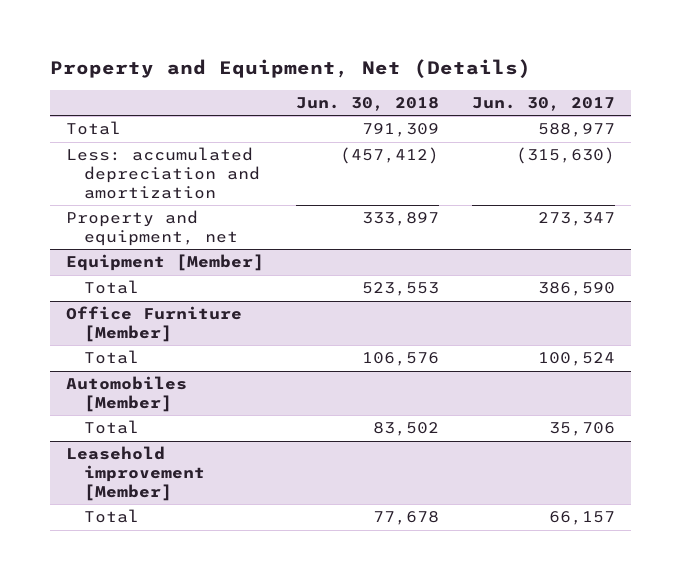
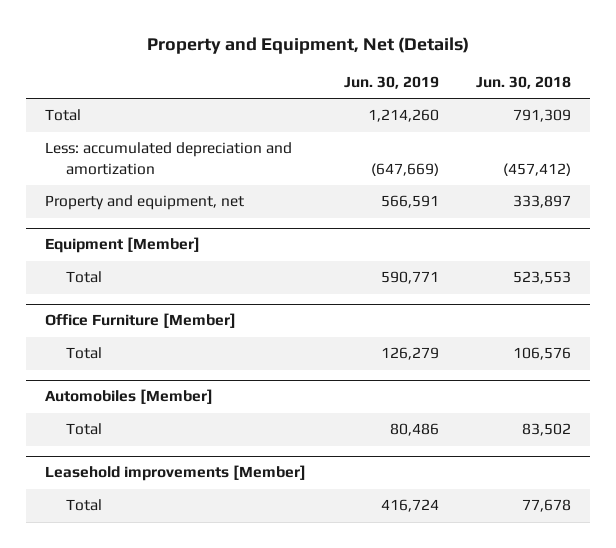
[471,97,615,112] Jun. 30, 2017 -> none
none -> [343,76,439,90] Jun. 30, 2019
[66,446,206,501] Leasehold improvement [Member] -> [44,465,306,482] Leasehold improvements [Member]

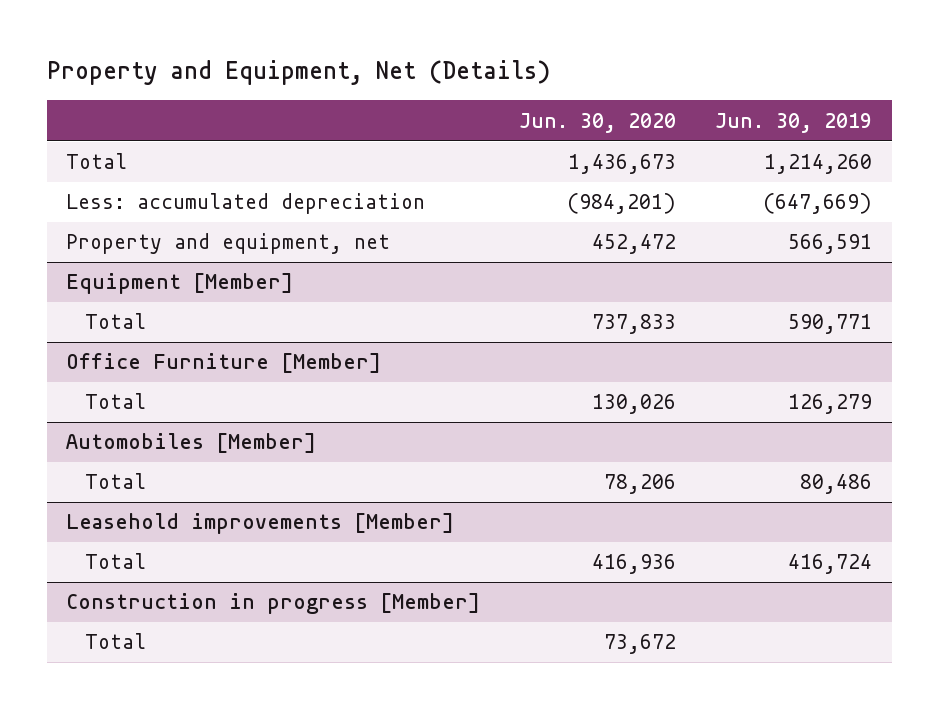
[476,76,572,90] Jun. 30, 2018 -> none
none -> [519,112,677,133] Jun. 30, 2020
[44,142,292,175] Less: accumulated depreciation and amortization -> [66,193,426,215] Less: accumulated depreciation
none -> [66,593,481,615] Construction in progress [Member]
none -> [84,633,146,650] Total

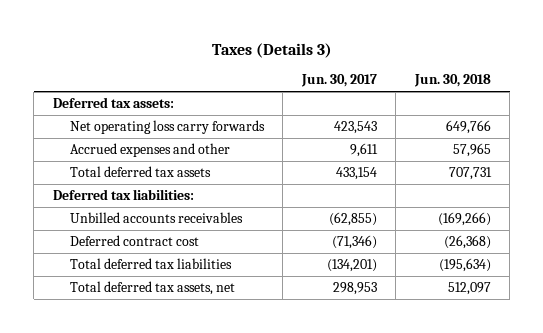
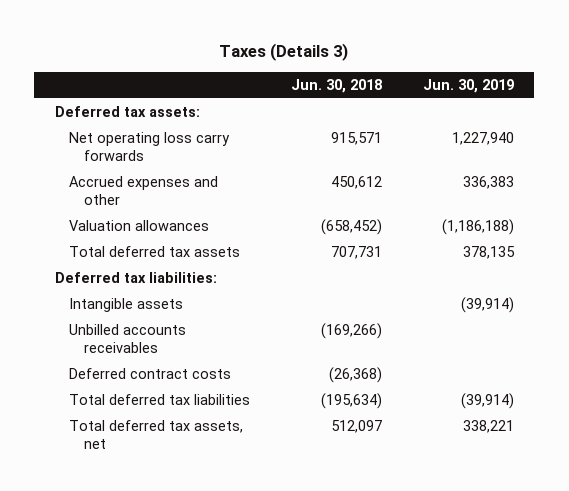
[300,74,377,88] Jun. 30, 2017 -> none
none -> [422,78,514,93] Jun. 30, 2019
[445,120,491,135] 649,766 -> [330,132,382,146] 915,571
[452,143,491,158] 57,965 -> [330,176,382,190] 450,612
none -> [69,220,210,232] Valuation allowances
none -> [69,298,184,313] Intangible assets
[69,235,199,247] Deferred contract cost -> [69,368,232,380] Deferred contract costs

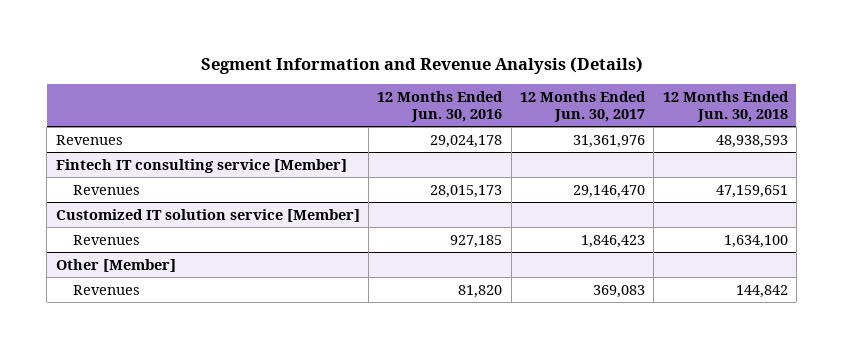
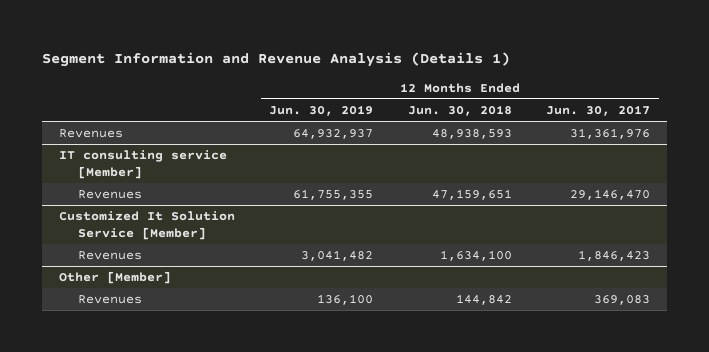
[200,56,643,74] Segment Information and Revenue Analysis (Details) -> [41,52,510,68] Segment Information and Revenue Analysis (Details 1)
[377,90,504,123] 12 Months Ended Jun. 30, 2016 -> none
none -> [269,105,374,117] Jun. 30, 2019
[55,158,347,173] Fintech IT consulting service [Member] -> [59,150,228,180] IT consulting service [Member]
[55,208,360,222] Customized IT solution service [Member] -> [59,211,236,241] Customized It Solution Service [Member]

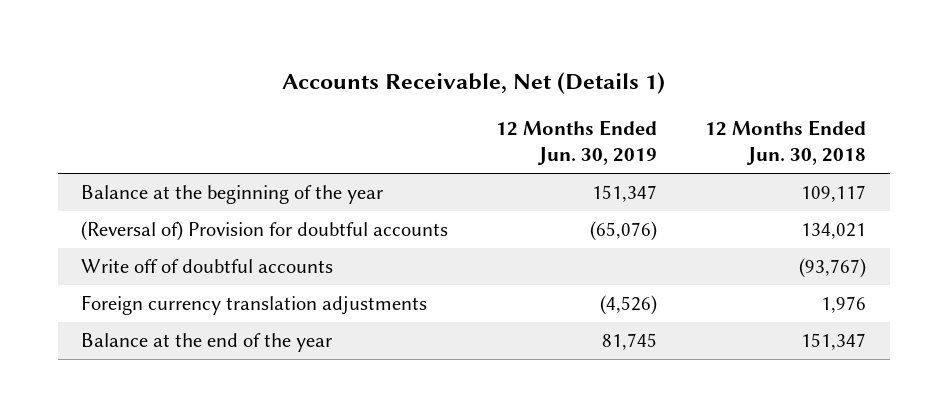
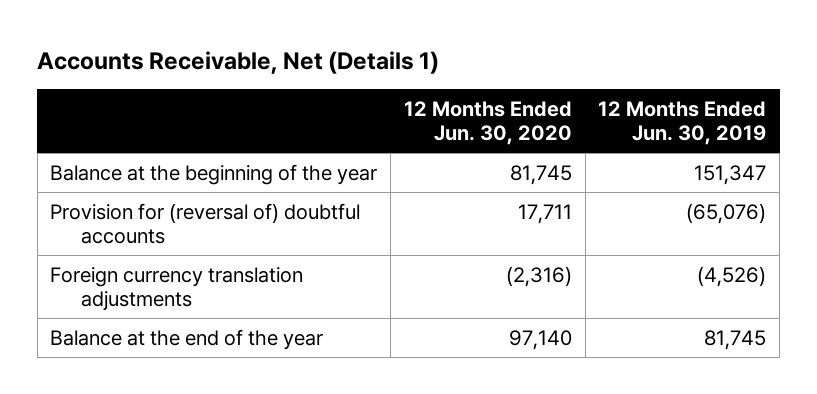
[704,119,866,166] 12 Months Ended Jun. 30, 2018 -> none
none -> [403,101,572,145] 12 Months Ended Jun. 30, 2020
[81,259,334,274] Write off of doubtful accounts -> none
[81,221,449,242] (Reversal of) Provision for doubtful accounts -> [50,202,361,244] Provision for (reversal of) doubtful accounts

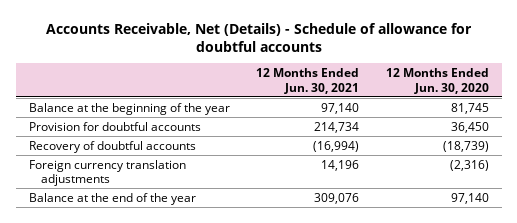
[37,50,440,74] Accounts Receivable, Net (Details 1) -> [45,22,472,52] Accounts Receivable, Net (Details) - Schedule of allowance for doubtful accounts
[598,101,767,145] 12 Months Ended Jun. 30, 2019 -> none
none -> [256,67,360,94] 12 Months Ended Jun. 30, 2021
[50,202,361,244] Provision for (reversal of) doubtful accounts -> [28,121,201,131] Provision for doubtful accounts
[517,203,572,224] 17,711 -> [450,121,489,133] 36,450
none -> [28,140,196,153] Recovery of doubtful accounts

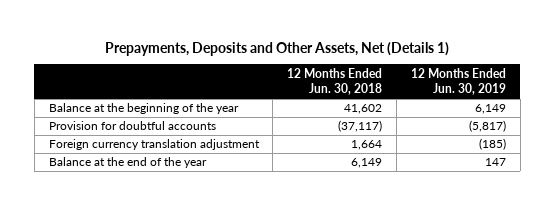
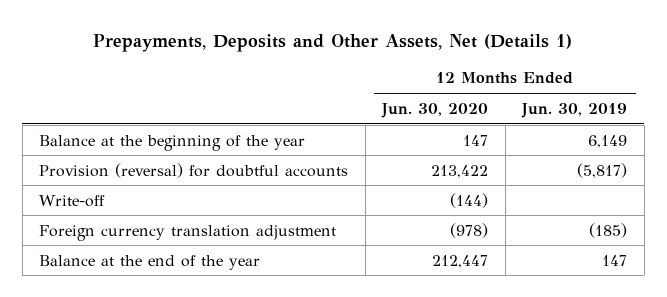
[287,67,383,96] 12 Months Ended Jun. 30, 2018 -> none
none -> [381,102,489,118] Jun. 30, 2020
[48,121,216,131] Provision for doubtful accounts -> [39,162,349,178] Provision (reversal) for doubtful accounts
none -> [39,194,106,207] Write-off

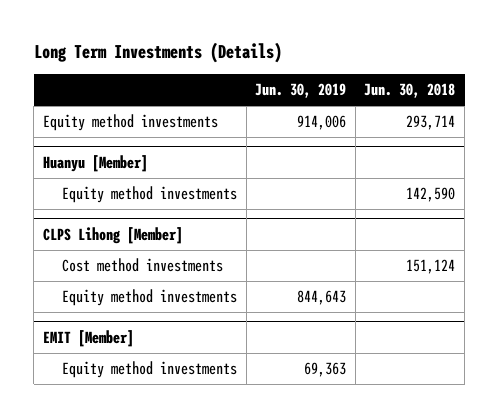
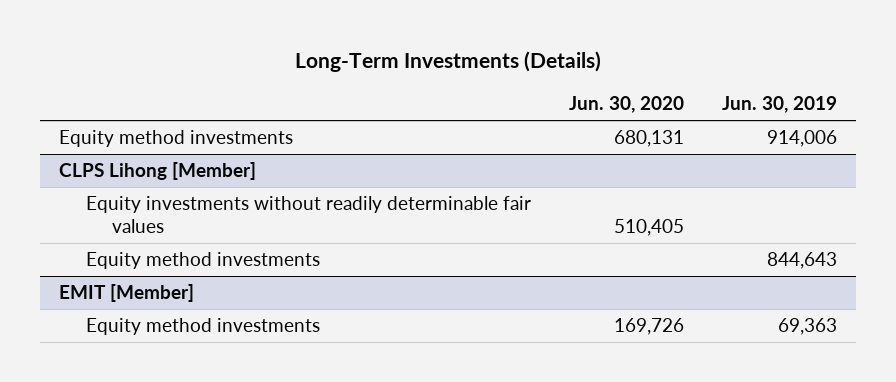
[33,42,282,64] Long Term Investments (Details) -> [295,51,602,73] Long-Term Investments (Details)
[364,83,456,99] Jun. 30, 2018 -> none
none -> [568,96,684,114] Jun. 30, 2020
[42,154,148,172] Huanyu [Member] -> none
[61,186,237,204] Equity method investments -> none
[61,258,223,273] Cost method investments -> [85,196,531,234] Equity investments without readily determinable fair values

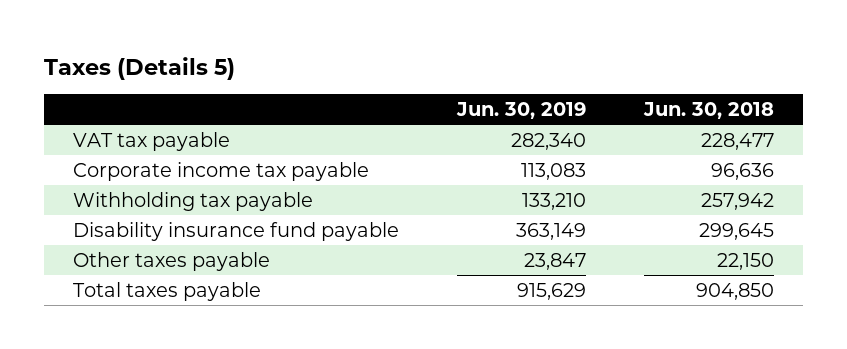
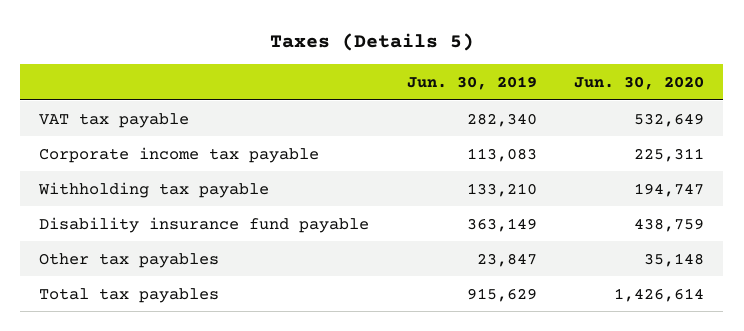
[642,102,774,120] Jun. 30, 2018 -> none
none -> [574,76,705,91] Jun. 30, 2020
[73,251,271,271] Other taxes payable -> [39,252,220,268] Other tax payables
[73,281,262,301] Total taxes payable -> [39,287,220,303] Total tax payables

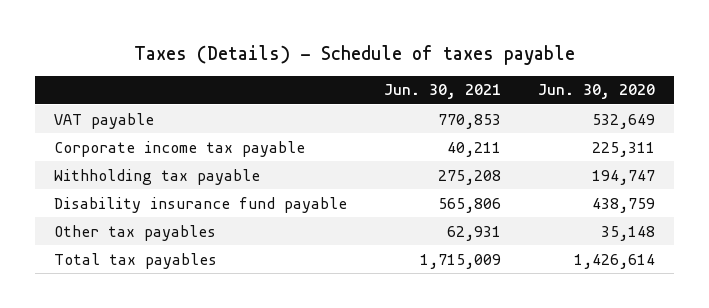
[269,33,474,52] Taxes (Details 5) -> [133,44,575,65] Taxes (Details) - Schedule of taxes payable
[406,76,537,91] Jun. 30, 2019 -> none
none -> [384,84,502,100] Jun. 30, 2021
[39,112,190,128] VAT tax payable -> [53,112,154,129] VAT payable

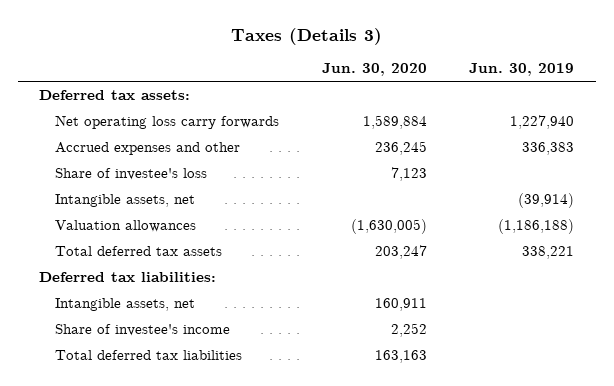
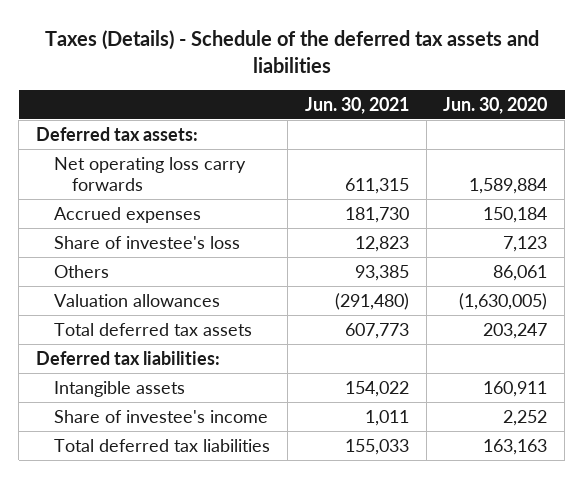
[230,27,382,45] Taxes (Details 3) -> [44,29,539,73] Taxes (Details) - Schedule of the deferred tax assets and liabilities
[469,63,575,77] Jun. 30, 2019 -> none
none -> [304,96,409,114] Jun. 30, 2021
[54,142,240,156] Accrued expenses and other -> [53,206,201,223] Accrued expenses
[374,141,427,156] 236,245 -> [483,206,548,223] 150,184
[54,194,195,208] Intangible assets, net -> none
none -> [53,264,109,278] Others
[54,298,195,312] Intangible assets, net -> [53,380,185,397] Intangible assets

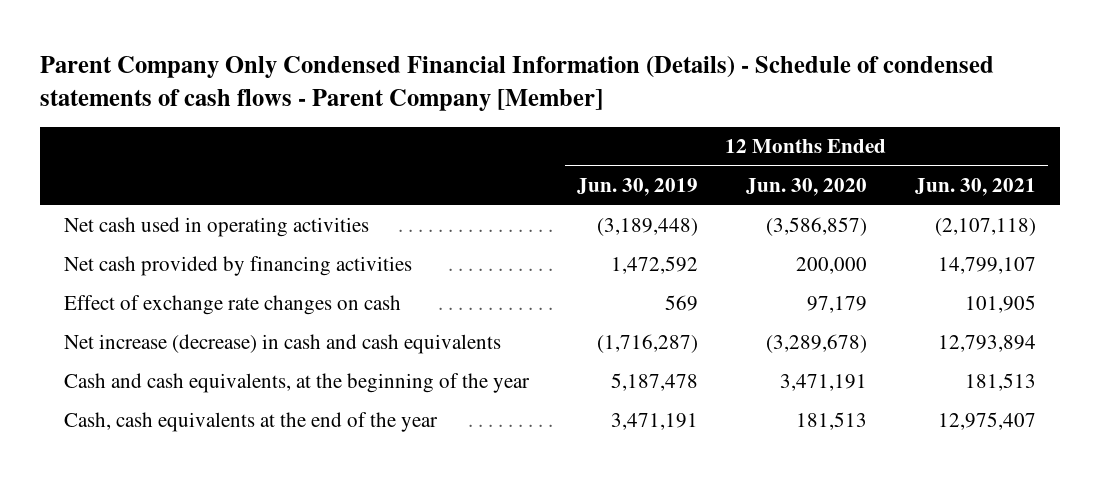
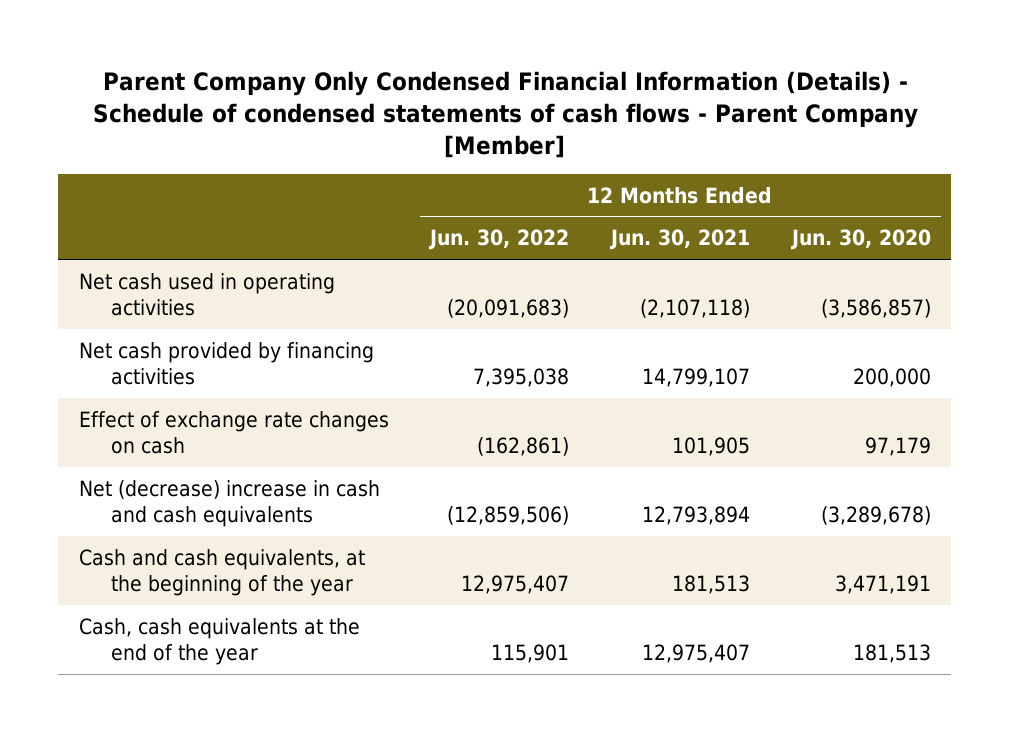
[576,178,698,197] Jun. 30, 2019 -> none
none -> [428,229,570,251] Jun. 30, 2022
[63,334,501,355] Net increase (decrease) in cash and cash equivalents -> [78,479,380,528] Net (decrease) increase in cash and cash equivalents

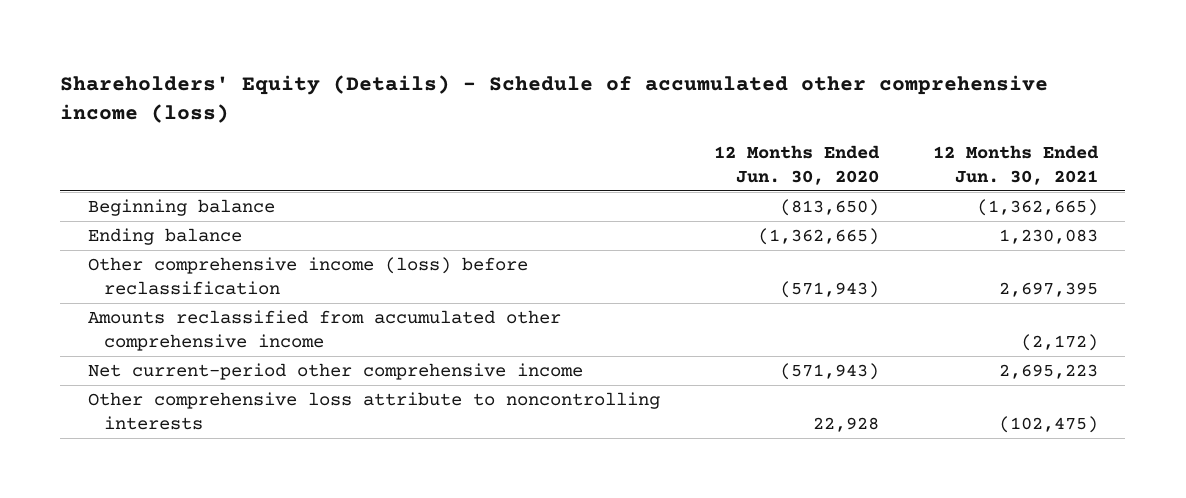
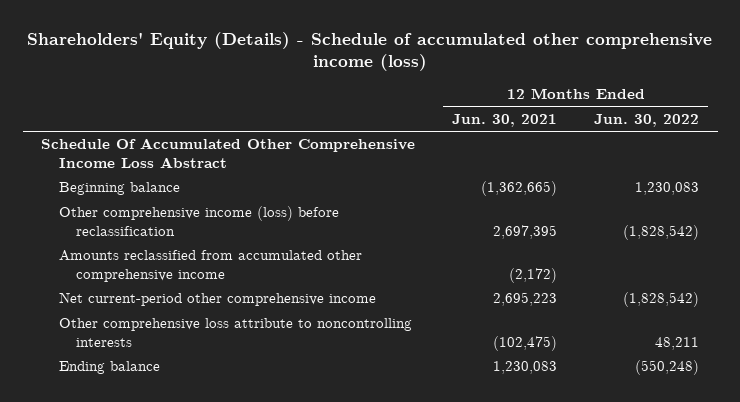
[713,145,880,185] 12 Months Ended Jun. 30, 2020 -> none
none -> [594,113,700,127] Jun. 30, 2022
none -> [41,138,416,169] Schedule Of Accumulated Other Comprehensive Income Loss Abstract
[87,228,242,246] Ending balance -> [58,361,160,375] Ending balance

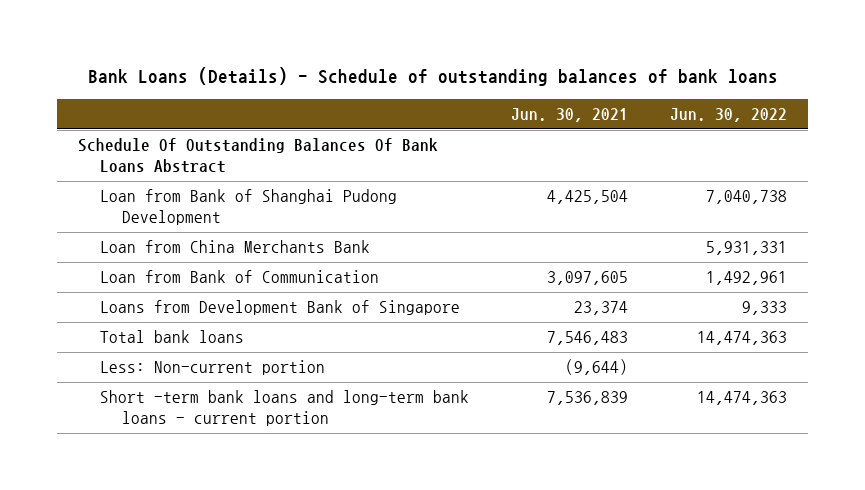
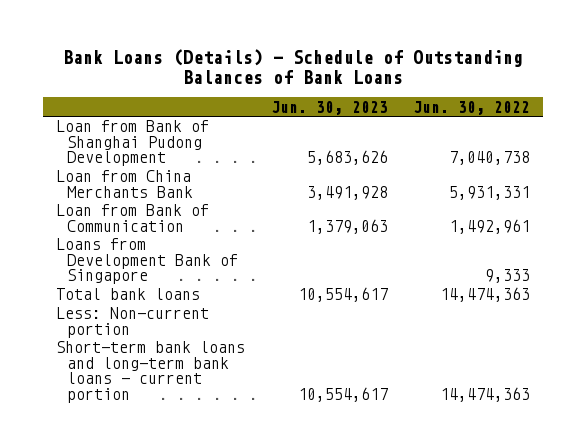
[87,67,778,87] Bank Loans (Details) - Schedule of outstanding balances of bank loans -> [63,48,524,85] Bank Loans (Details) - Schedule of Outstanding Balances of Bank Loans
[511,107,629,122] Jun. 30, 2021 -> none
none -> [270,100,388,115] Jun. 30, 2023
[78,138,439,174] Schedule Of Outstanding Balances Of Bank Loans Abstract -> none
[100,390,470,427] Short -term bank loans and long-term bank loans - current portion -> [56,341,246,403] Short-term bank loans and long-term bank loans - current portion

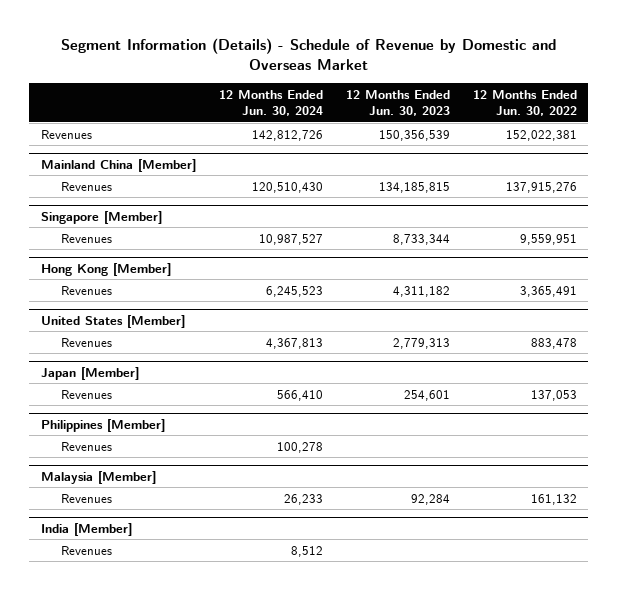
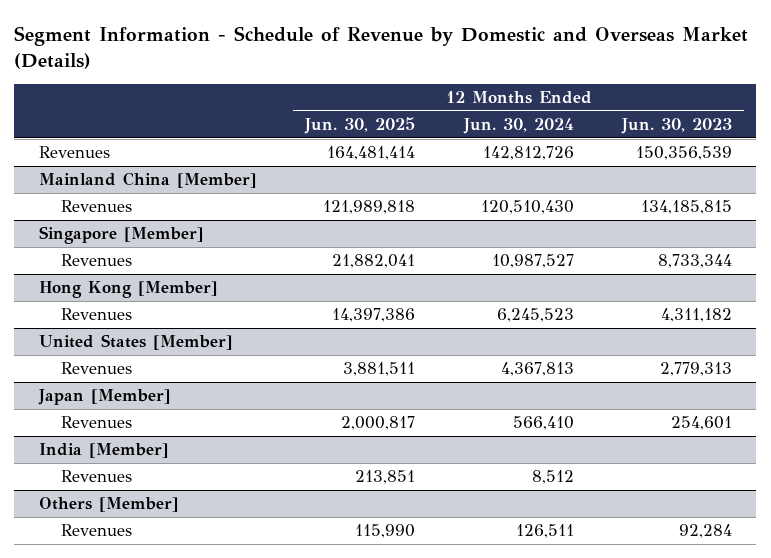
[60,37,556,70] Segment Information (Details) - Schedule of Revenue by Domestic and Overseas Market -> [14,25,749,69] Segment Information - Schedule of Revenue by Domestic and Overseas Market (Details)
[472,89,577,117] 12 Months Ended Jun. 30, 2022 -> none
none -> [304,116,416,134] Jun. 30, 2025
[40,418,165,432] Philippines [Member] -> none
[61,441,113,451] Revenues -> none
[40,470,156,484] Malaysia [Member] -> none
[61,493,113,503] Revenues -> none
none -> [38,497,179,513] Others [Member]
none -> [60,524,132,537] Revenues

